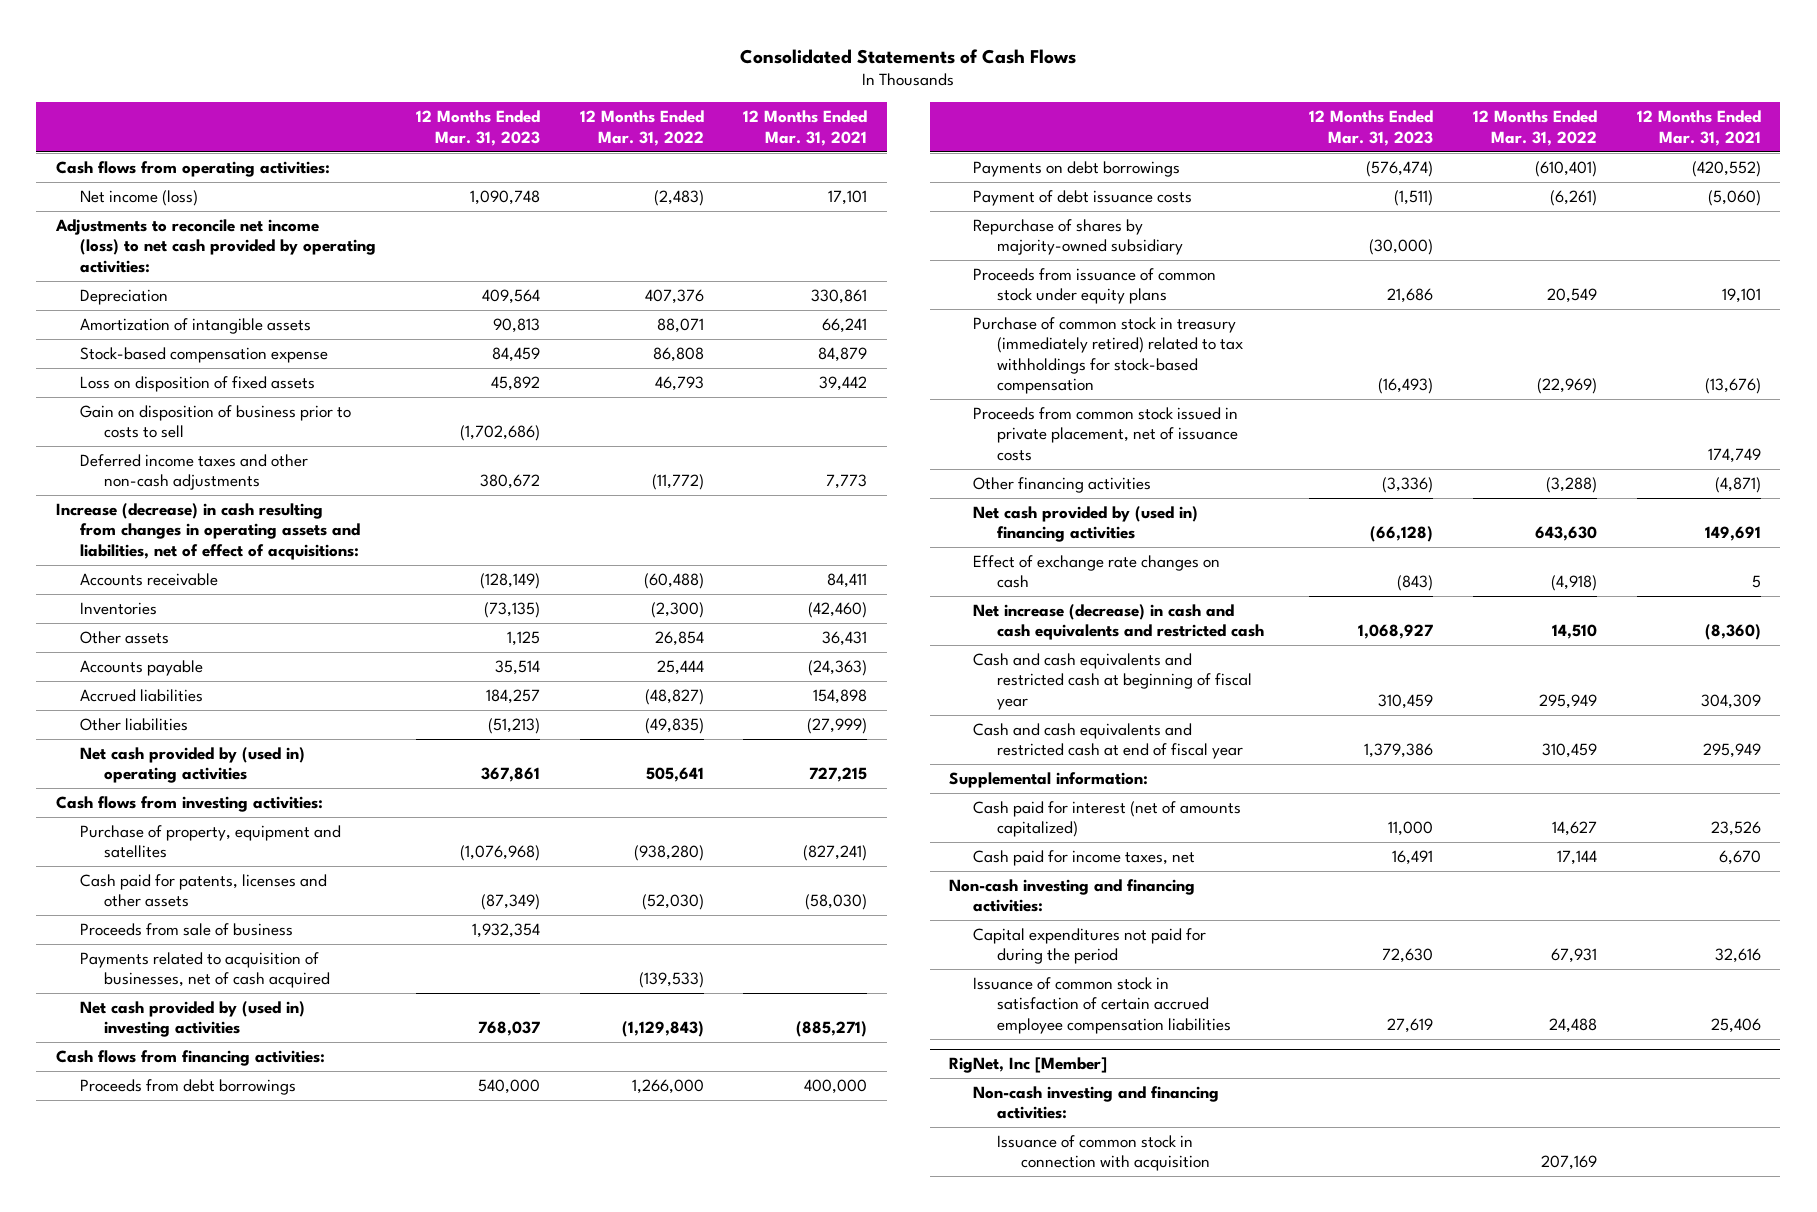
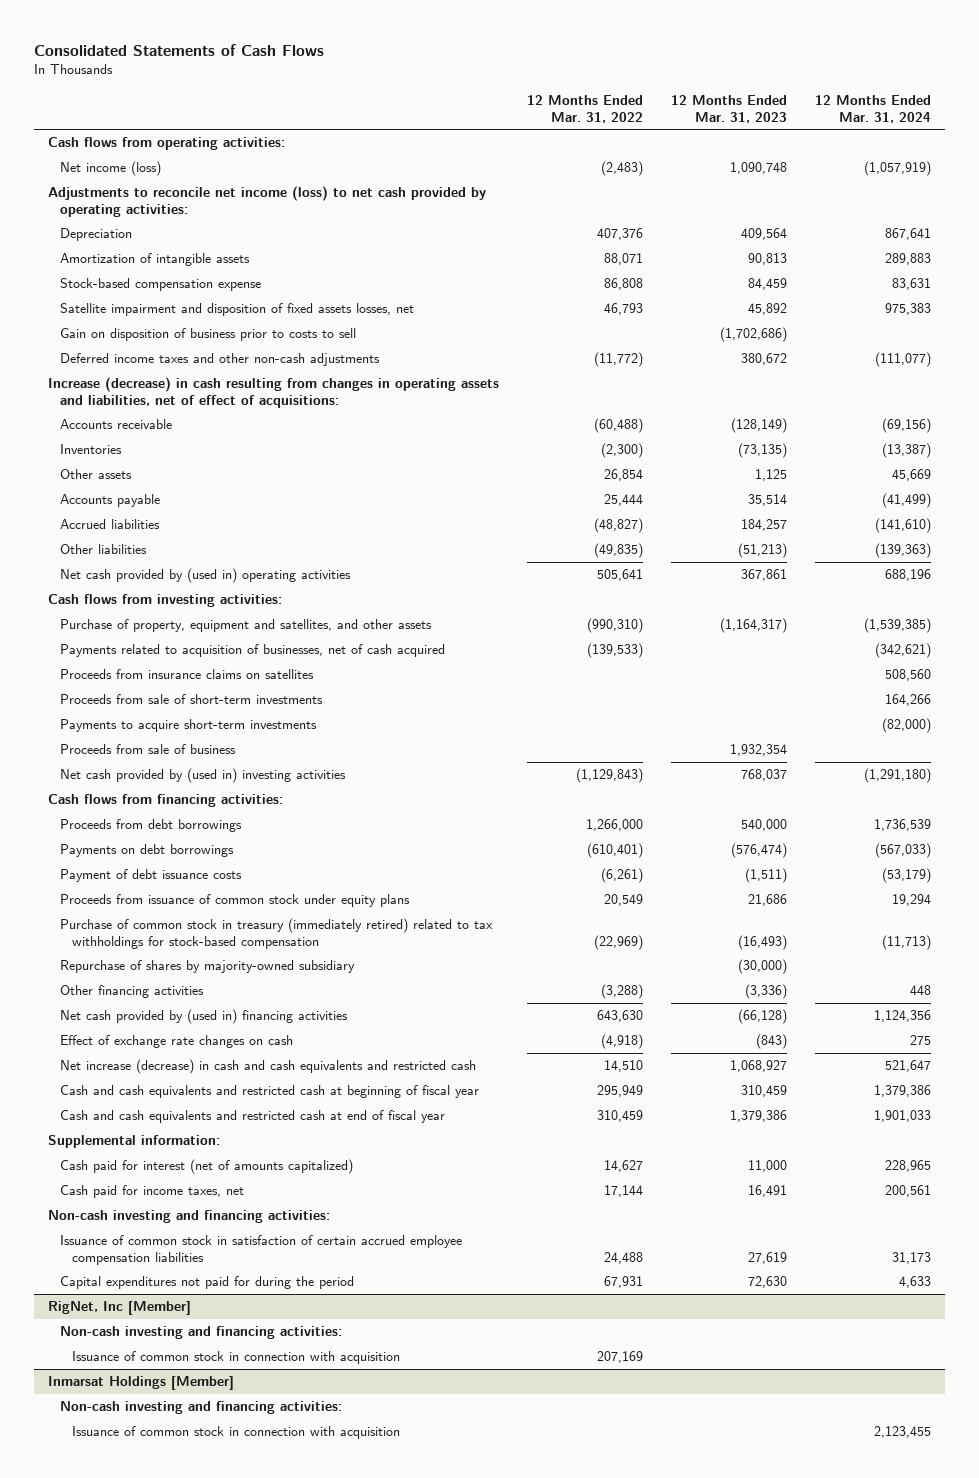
[743,110,868,146] 12 Months Ended Mar. 31, 2021 -> none
none -> [815,95,932,123] 12 Months Ended Mar. 31, 2024
[79,376,315,393] Loss on disposition of fixed assets -> [60,303,415,317] Satellite impairment and disposition of fixed assets losses, net
[79,874,327,908] Cash paid for patents, licenses and other assets -> none
[79,825,341,859] Purchase of property, equipment and satellites -> [60,619,433,633] Purchase of property, equipment and satellites, and other assets
[459,845,540,862] (1,076,968) -> [720,618,788,634] (1,164,317)
[633,845,704,862] (938,280) -> [587,618,644,634] (990,310)
none -> [60,669,315,680] Proceeds from insurance claims on satellites
none -> [60,694,324,705] Proceeds from sale of short-term investments
none -> [60,719,318,733] Payments to acquire short-term investments
[79,923,293,937] Proceeds from sale of business -> [60,744,237,755] Proceeds from sale of business
[973,407,1239,461] Proceeds from common stock issued in private placement, net of issuance costs -> none
[973,219,1183,256] Repurchase of shares by majority-owned subsidiary -> [60,960,356,974] Repurchase of shares by majority-owned subsidiary
[973,928,1207,965] Capital expenditures not paid for during the period -> [60,1276,355,1290] Capital expenditures not paid for during the period
none -> [48,1376,235,1391] Inmarsat Holdings [Member]
none -> [60,1401,343,1415] Non-cash investing and financing activities:
none -> [71,1426,400,1440] Issuance of common stock in connection with acquisition

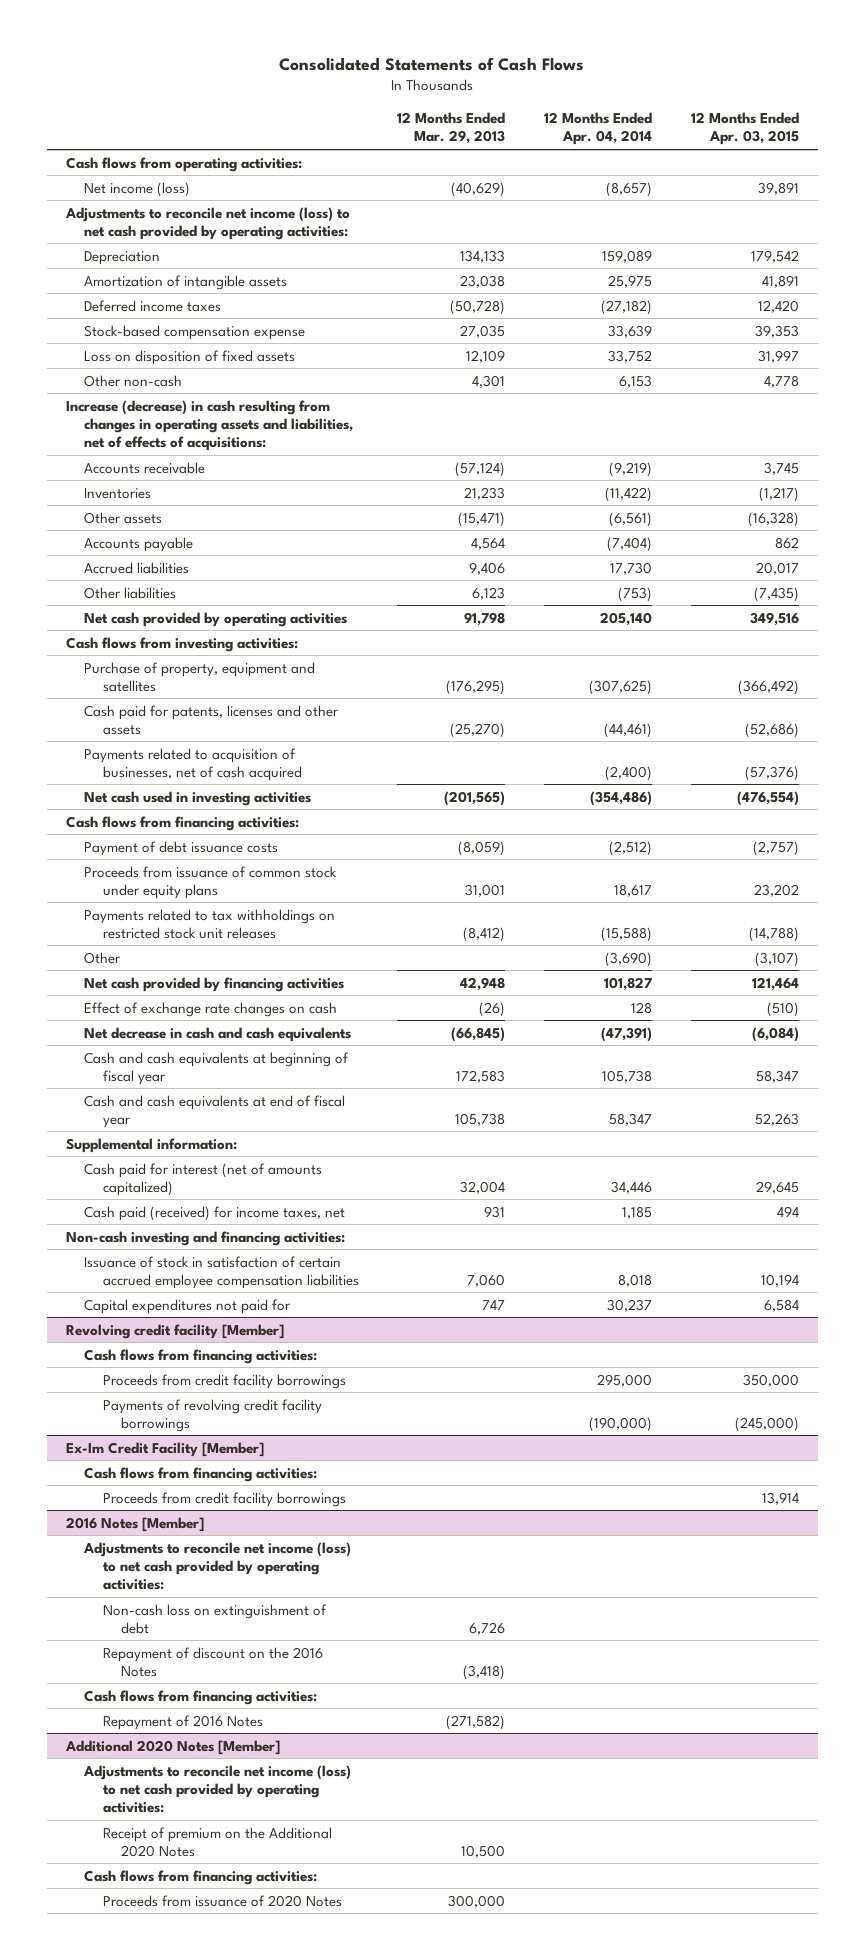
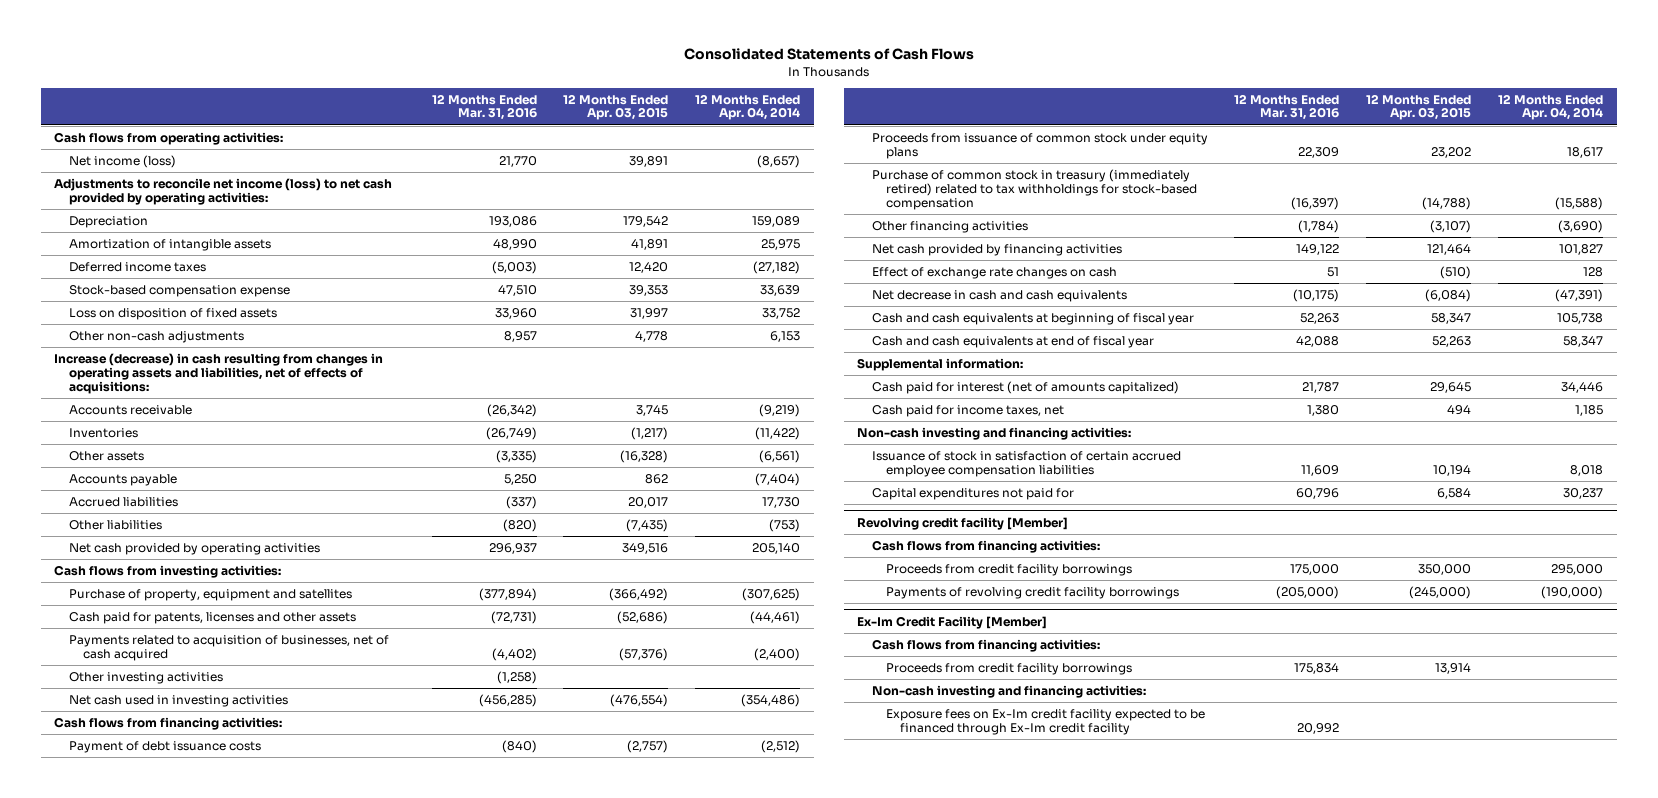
[397,112,506,145] 12 Months Ended Mar. 29, 2013 -> none
none -> [431,93,537,121] 12 Months Ended Mar. 31, 2016
[84,374,183,387] Other non-cash -> [68,331,244,344] Other non-cash adjustments
none -> [68,672,223,685] Other investing activities
[84,908,336,939] Payments related to tax withholdings on restricted stock unit releases -> [871,169,1197,210] Purchase of common stock in treasury (immediately retired) related to tax withholdings for stock-based compensation
[84,951,122,964] Other -> [871,221,1028,234] Other financing activities
[84,1205,346,1221] Cash paid (received) for income taxes, net -> [871,405,1064,418] Cash paid for income taxes, net
[65,1516,204,1532] 2016 Notes [Member] -> none
[83,1541,352,1590] Adjustments to reconcile net income (loss) to net cash provided by operating activities: -> none
[102,1603,327,1634] Non-cash loss on extinguishment of debt -> none
[102,1646,323,1677] Repayment of discount on the 2016 Notes -> none
[84,1689,318,1705] Cash flows from financing activities: -> none
[102,1714,263,1730] Repayment of 2016 Notes -> none
[64,1739,280,1755] Additional 2020 Notes [Member] -> none
[83,1764,352,1813] Adjustments to reconcile net income (loss) to net cash provided by operating activities: -> none
[102,1826,332,1857] Receipt of premium on the Additional 2020 Notes -> none
[84,1869,318,1885] Cash flows from financing activities: -> none
[102,1894,342,1907] Proceeds from issuance of 2020 Notes -> none
none -> [871,685,1146,699] Non-cash investing and financing activities:
none -> [885,709,1205,735] Exposure fees on Ex-Im credit facility expected to be financed through Ex-Im credit facility

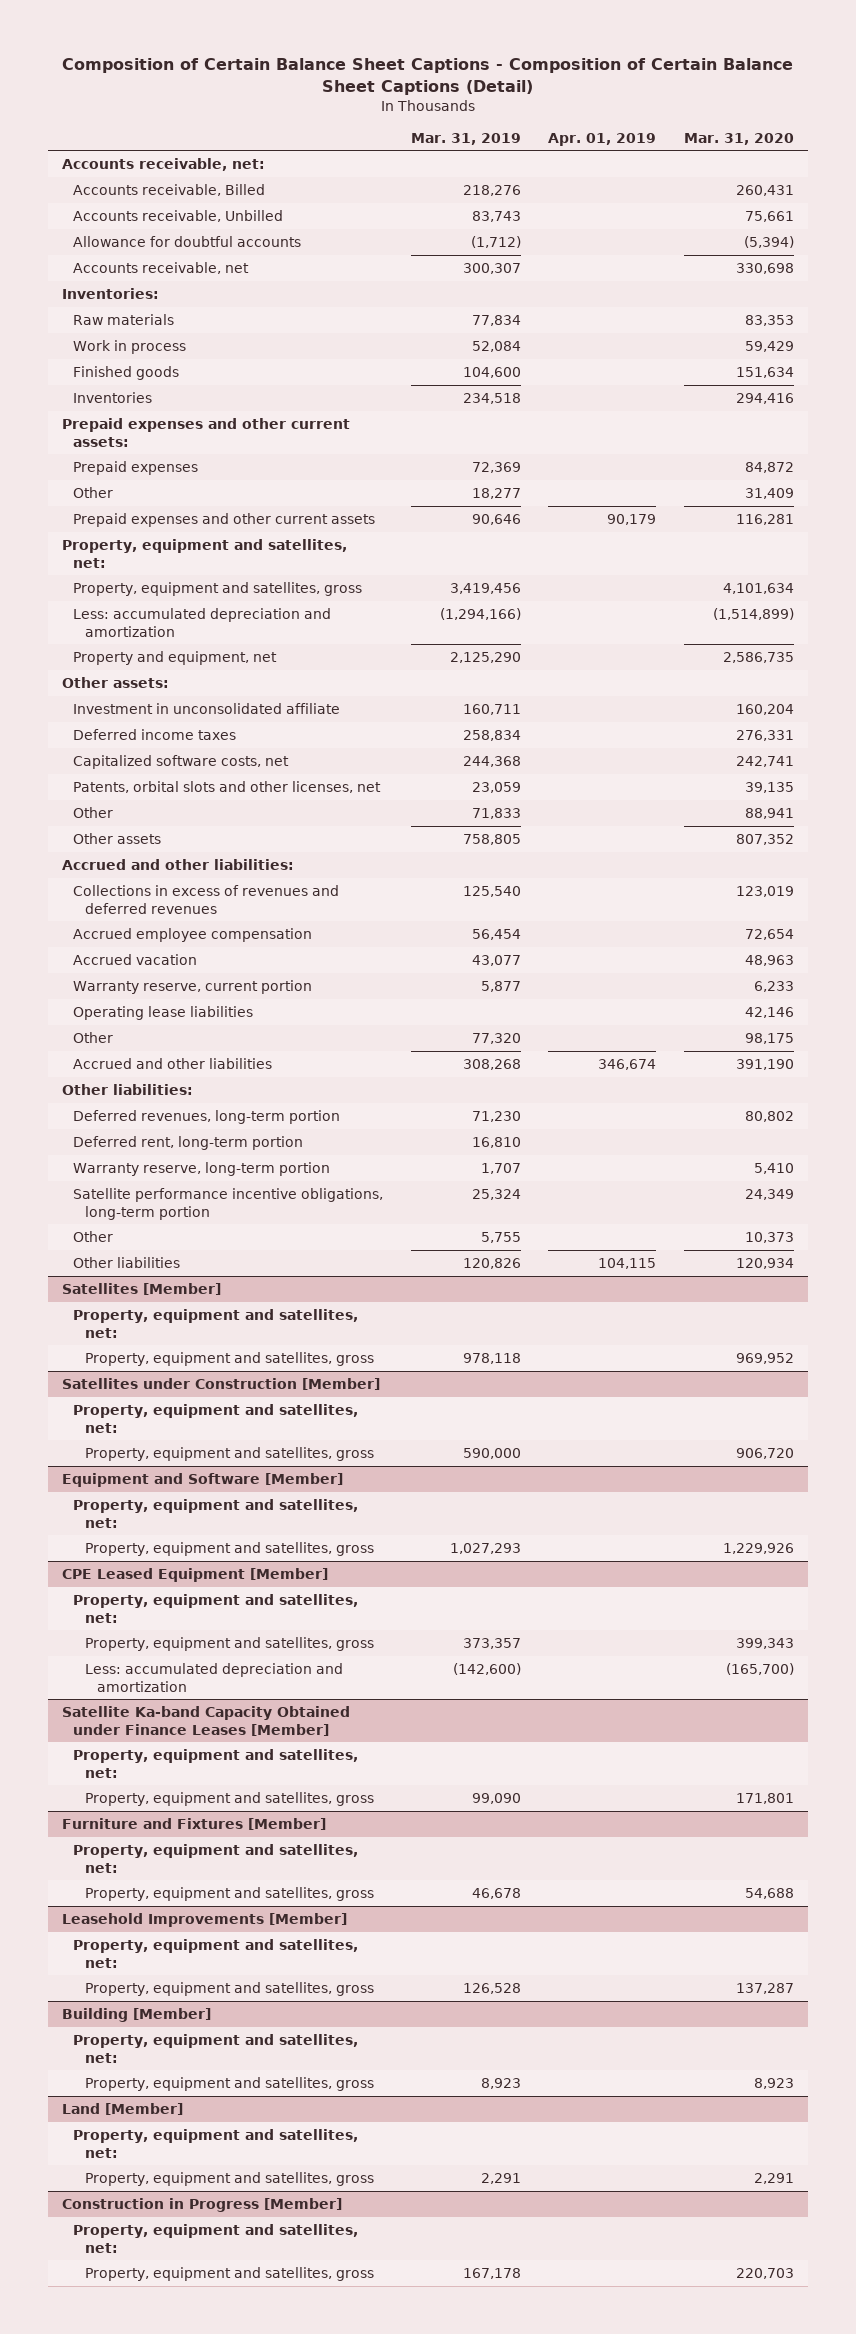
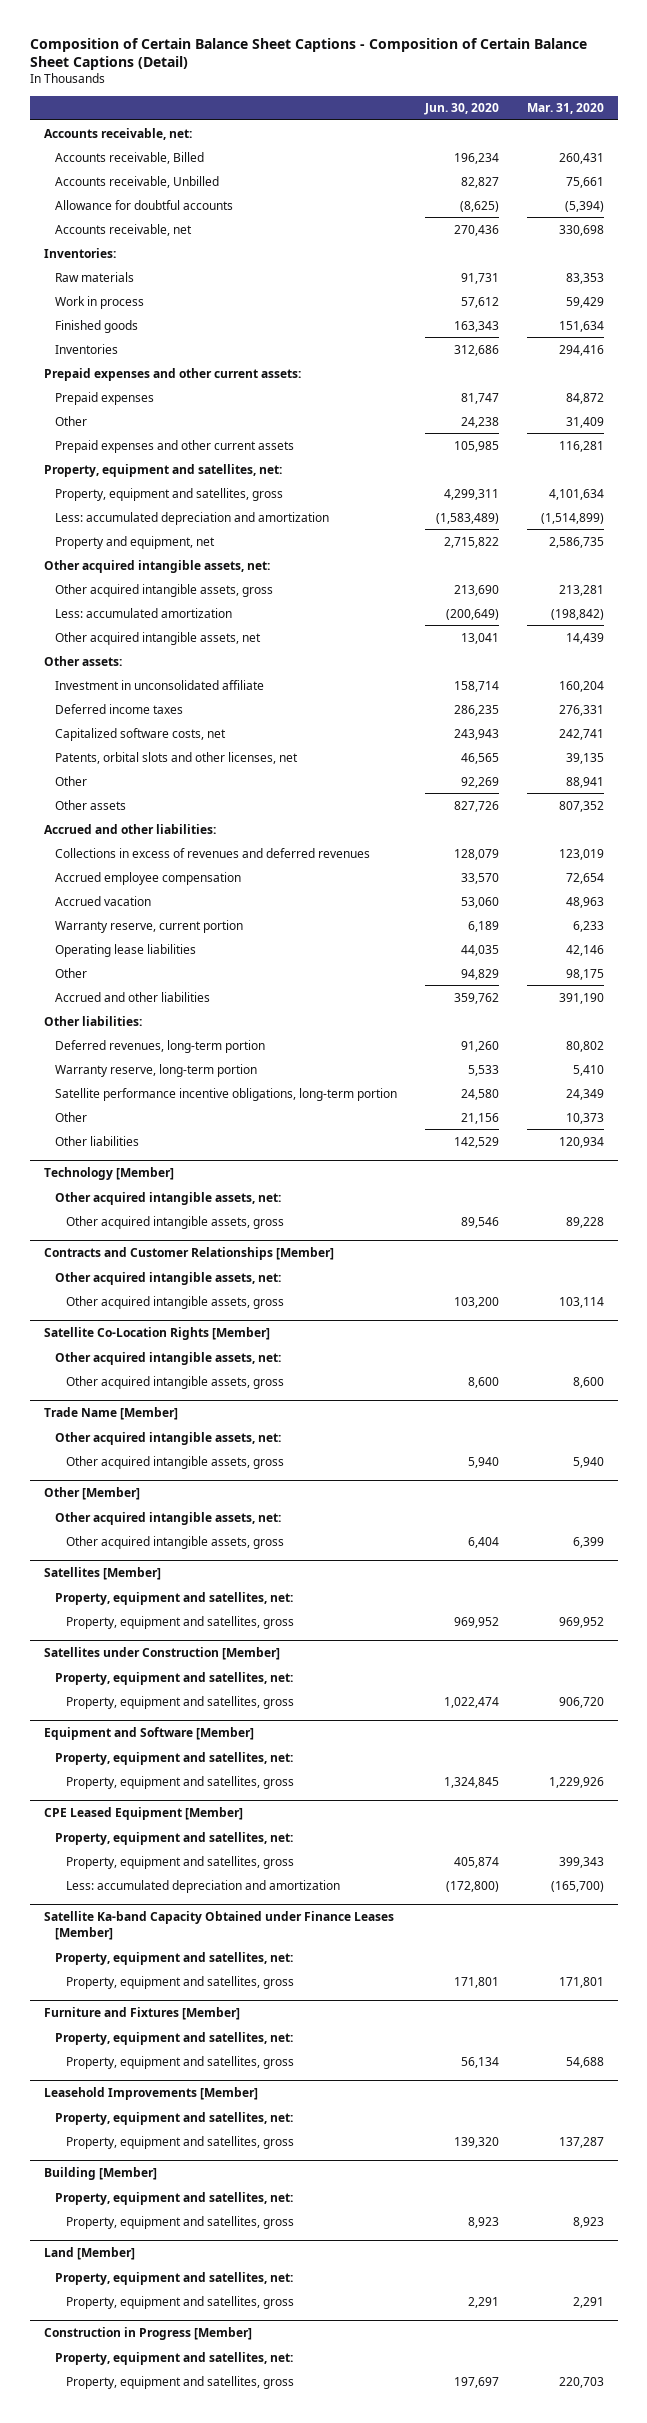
[410,132,521,145] Mar. 31, 2019 -> none
[548,132,657,146] Apr. 01, 2019 -> none
none -> [423,103,499,116] Jun. 30, 2020
none -> [43,559,270,573] Other acquired intangible assets, net:
none -> [54,583,273,597] Other acquired intangible assets, gross
none -> [54,607,232,618] Less: accumulated amortization
none -> [54,631,261,645] Other acquired intangible assets, net
[73,1135,304,1150] Deferred rent, long-term portion -> none
none -> [43,1167,174,1181] Technology [Member]
none -> [54,1191,281,1205] Other acquired intangible assets, net:
none -> [66,1215,285,1229] Other acquired intangible assets, gross
none -> [43,1247,334,1261] Contracts and Customer Relationships [Member]
none -> [54,1271,281,1285] Other acquired intangible assets, net:
none -> [66,1295,285,1309] Other acquired intangible assets, gross
none -> [43,1327,270,1341] Satellite Co-Location Rights [Member]
none -> [54,1351,281,1365] Other acquired intangible assets, net:
none -> [66,1375,285,1389] Other acquired intangible assets, gross
none -> [43,1407,178,1421] Trade Name [Member]
none -> [54,1431,281,1445] Other acquired intangible assets, net:
none -> [66,1455,285,1469] Other acquired intangible assets, gross
none -> [43,1487,140,1501] Other [Member]
none -> [54,1511,281,1525] Other acquired intangible assets, net:
none -> [66,1535,285,1549] Other acquired intangible assets, gross

